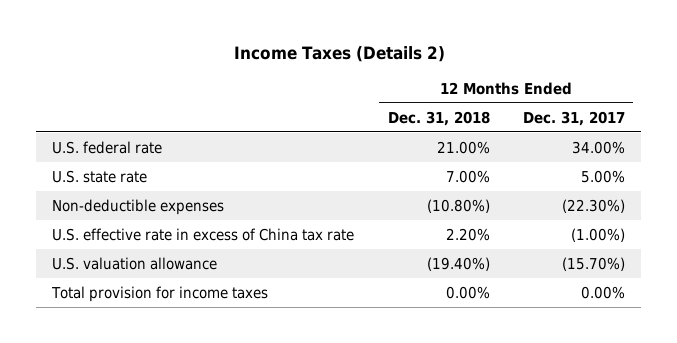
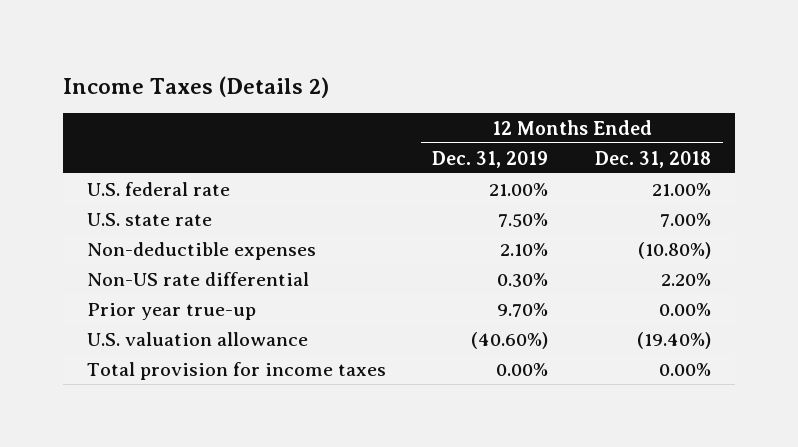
[522,110,625,126] Dec. 31, 2017 -> none
none -> [432,150,549,168] Dec. 31, 2019
[52,227,355,241] U.S. effective rate in excess of China tax rate -> [86,271,309,286] Non-US rate differential
none -> [86,302,256,320] Prior year true-up

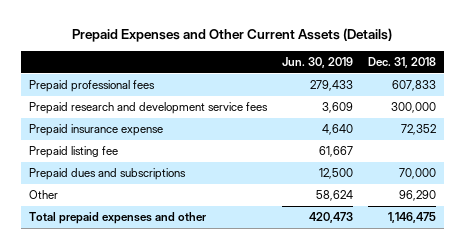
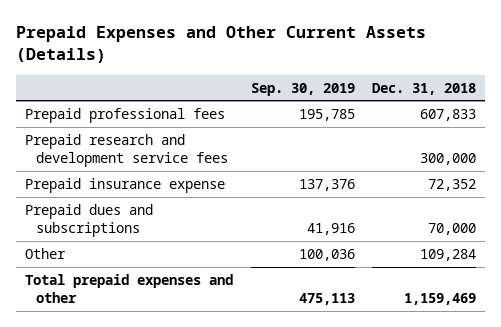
[281,56,353,68] Jun. 30, 2019 -> none
none -> [250,82,355,96] Sep. 30, 2019
[28,146,118,159] Prepaid listing fee -> none
[399,190,437,202] 96,290 -> [420,248,477,261] 109,284
[388,212,437,224] 1,146,475 -> [404,293,477,306] 1,159,469

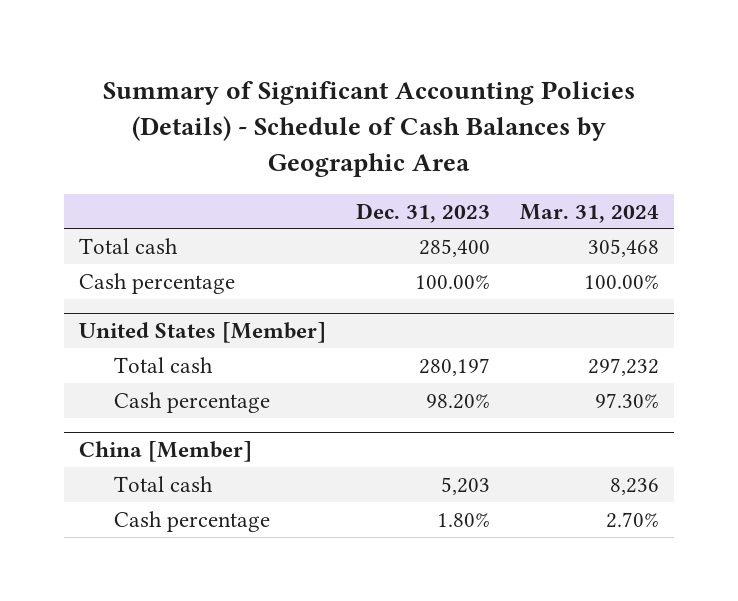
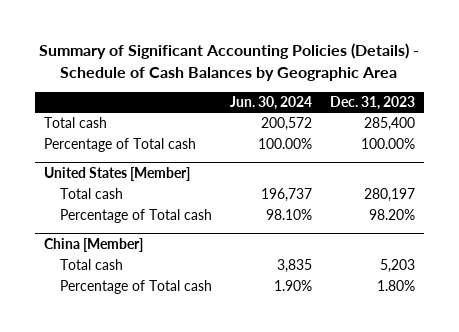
[519,203,659,223] Mar. 31, 2024 -> none
none -> [229,95,312,110] Jun. 30, 2024
[78,272,235,294] Cash percentage -> [43,138,196,153] Percentage of Total cash
[114,391,271,413] Cash percentage -> [59,209,212,224] Percentage of Total cash
[114,510,271,532] Cash percentage -> [59,280,212,295] Percentage of Total cash

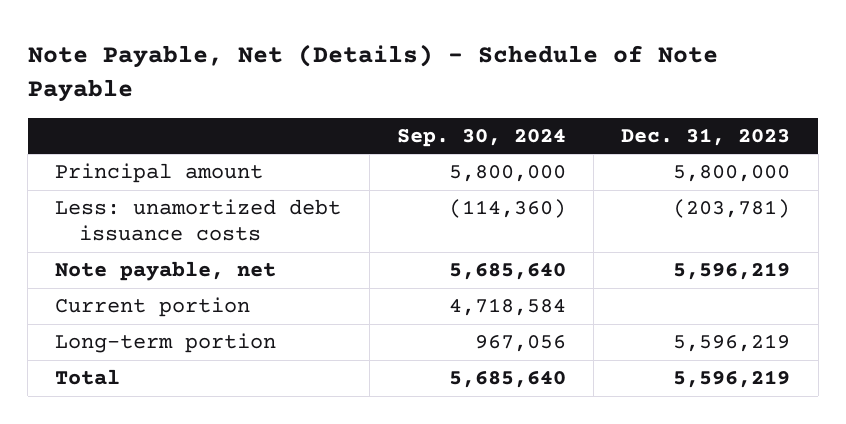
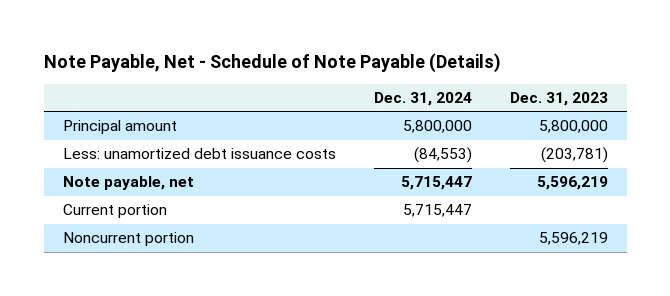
[27,43,718,102] Note Payable, Net (Details) - Schedule of Note Payable -> [43,53,501,74] Note Payable, Net - Schedule of Note Payable (Details)
[396,128,566,147] Sep. 30, 2024 -> none
none -> [373,92,472,107] Dec. 31, 2024
[55,369,121,386] Total -> none
[55,333,277,354] Long-term portion -> [62,232,194,247] Noncurrent portion

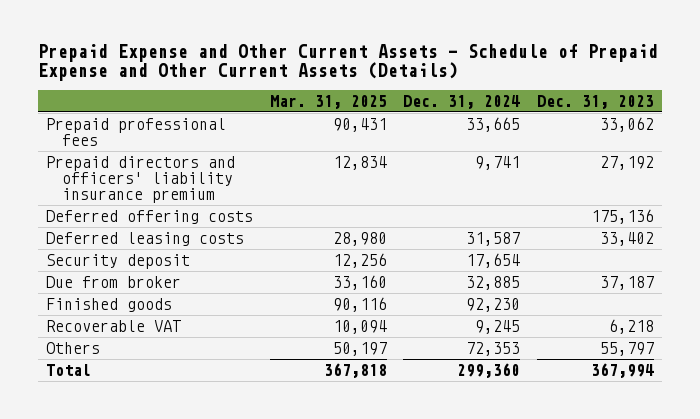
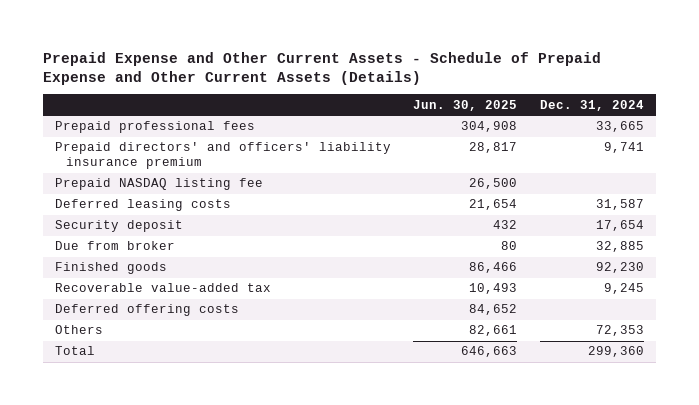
[269,94,387,109] Mar. 31, 2025 -> none
[536,94,654,109] Dec. 31, 2023 -> none
none -> [413,99,518,111] Jun. 30, 2025
[45,155,235,204] Prepaid directors and officers' liability insurance premium -> [54,142,391,170] Prepaid directors' and officers' liability insurance premium
none -> [54,178,263,191] Prepaid NASDAQ listing fee
[45,319,181,332] Recoverable VAT -> [54,283,271,293] Recoverable value-added tax
[45,209,253,224] Deferred offering costs -> [54,304,239,317] Deferred offering costs

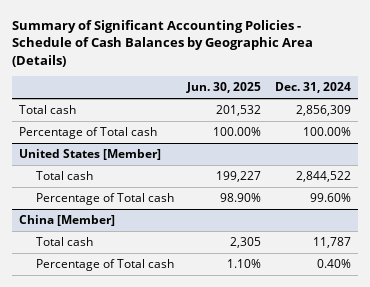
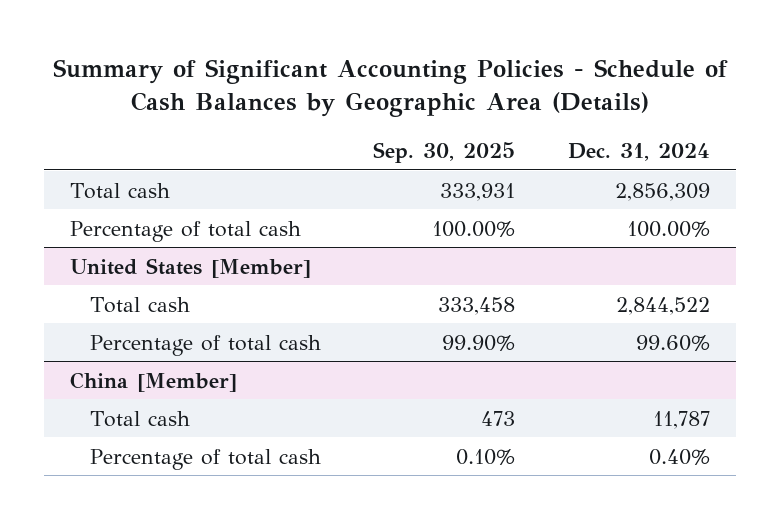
[186,82,262,94] Jun. 30, 2025 -> none
none -> [373,141,516,163] Sep. 30, 2025
[18,126,157,139] Percentage of Total cash -> [70,220,302,242] Percentage of total cash
[35,192,174,205] Percentage of Total cash -> [89,334,321,356] Percentage of total cash
[35,258,174,271] Percentage of Total cash -> [89,448,321,470] Percentage of total cash

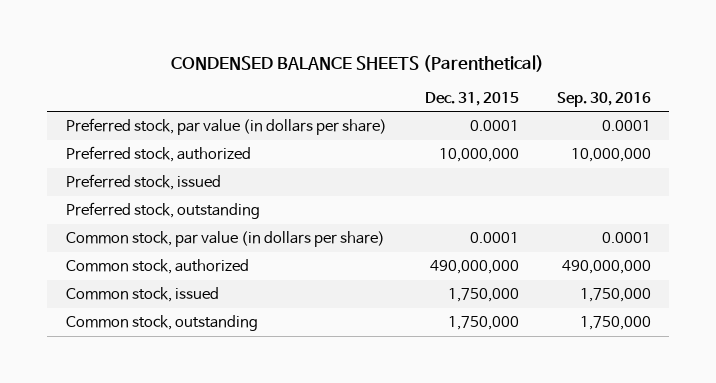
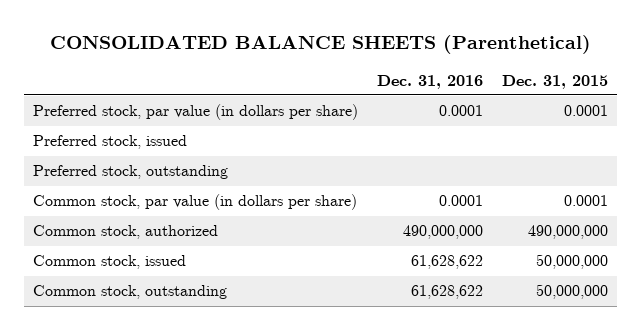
[171,55,545,73] CONDENSED BALANCE SHEETS (Parenthetical) -> [49,35,591,55] CONSOLIDATED BALANCE SHEETS (Parenthetical)
[556,91,651,107] Sep. 30, 2016 -> none
none -> [377,74,484,89] Dec. 31, 2016
[65,145,251,162] Preferred stock, authorized -> none
[447,287,519,302] 1,750,000 -> [535,254,608,270] 50,000,000
[447,315,519,330] 1,750,000 -> [535,284,608,300] 50,000,000

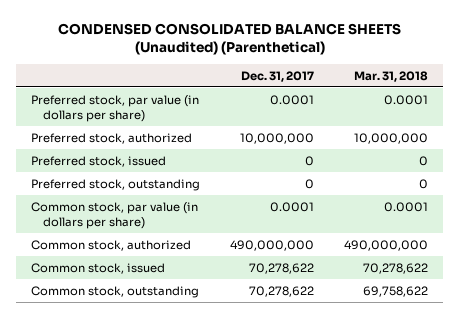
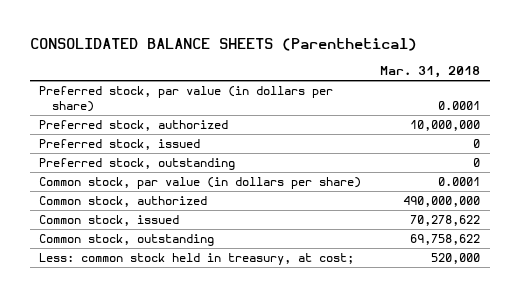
[57,23,401,56] CONDENSED CONSOLIDATED BALANCE SHEETS (Unaudited) (Parenthetical) -> [30,37,418,51] CONSOLIDATED BALANCE SHEETS (Parenthetical)
[241,70,315,82] Dec. 31, 2017 -> none
none -> [39,253,355,266] Less: common stock held in treasury, at cost;

